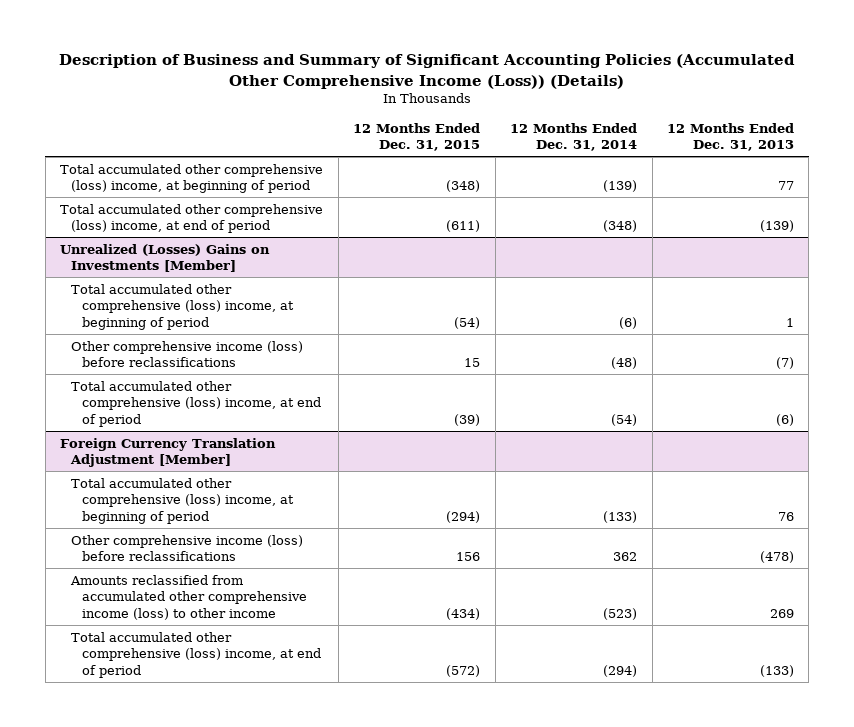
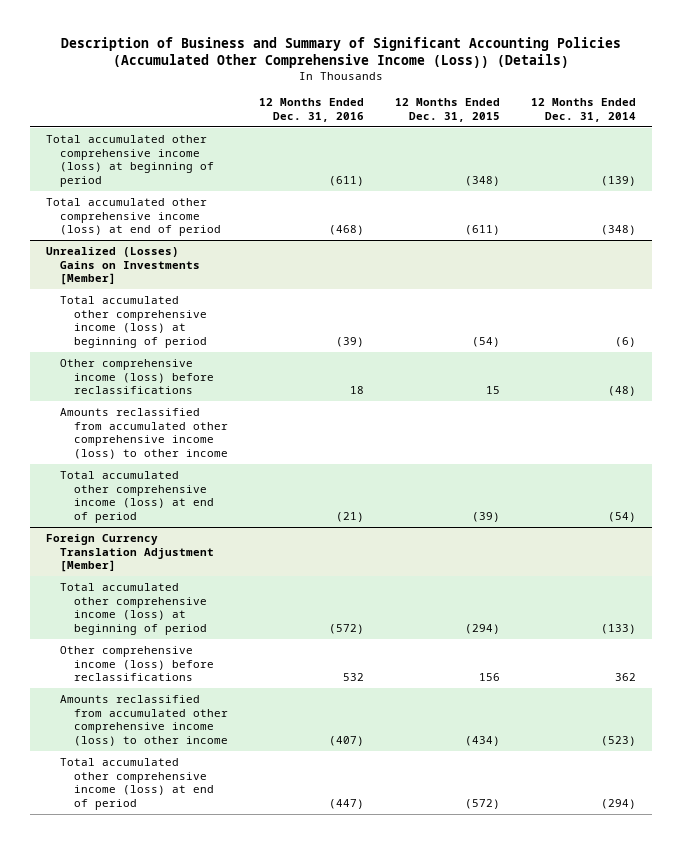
[667,122,795,152] 12 Months Ended Dec. 31, 2013 -> none
none -> [259,98,365,123] 12 Months Ended Dec. 31, 2016
[60,163,324,194] Total accumulated other comprehensive (loss) income, at beginning of period -> [45,134,214,188] Total accumulated other comprehensive income (loss) at beginning of period
[60,203,324,234] Total accumulated other comprehensive (loss) income, at end of period -> [45,197,221,237] Total accumulated other comprehensive income (loss) at end of period
[71,283,295,330] Total accumulated other comprehensive (loss) income, at beginning of period -> [59,295,208,349] Total accumulated other comprehensive income (loss) at beginning of period
none -> [59,407,229,460] Amounts reclassified from accumulated other comprehensive income (loss) to other income
[71,380,322,427] Total accumulated other comprehensive (loss) income, at end of period -> [59,470,215,524] Total accumulated other comprehensive income (loss) at end of period
[71,477,295,524] Total accumulated other comprehensive (loss) income, at beginning of period -> [59,582,208,636] Total accumulated other comprehensive income (loss) at beginning of period
[71,631,322,678] Total accumulated other comprehensive (loss) income, at end of period -> [59,757,215,811] Total accumulated other comprehensive income (loss) at end of period

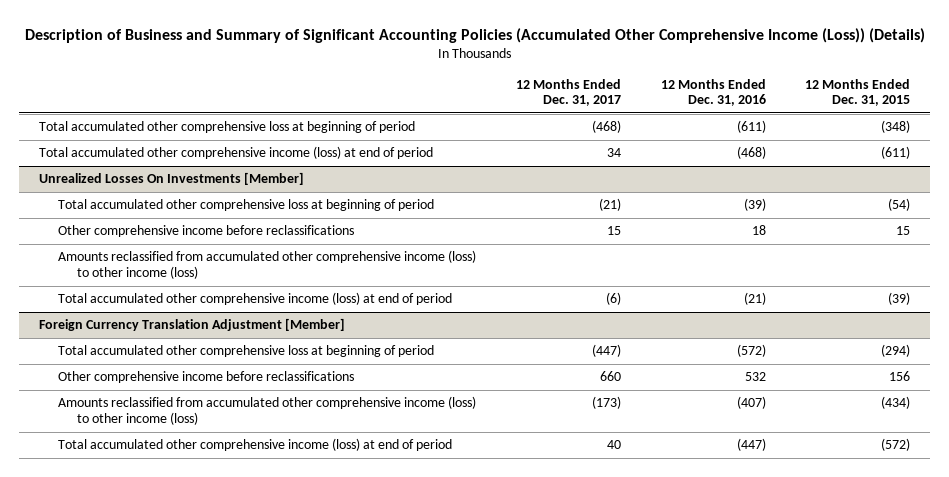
[531,98,637,123] 12 Months Ended Dec. 31, 2014 -> none
none -> [515,78,621,107] 12 Months Ended Dec. 31, 2017
[45,134,214,188] Total accumulated other comprehensive income (loss) at beginning of period -> [38,121,415,134] Total accumulated other comprehensive loss at beginning of period
[45,246,200,286] Unrealized (Losses) Gains on Investments [Member] -> [38,172,304,186] Unrealized Losses On Investments [Member]
[59,295,208,349] Total accumulated other comprehensive income (loss) at beginning of period -> [58,199,435,212] Total accumulated other comprehensive loss at beginning of period
[59,358,215,395] Other comprehensive income (loss) before reclassifications -> [58,225,355,238] Other comprehensive income before reclassifications
[59,407,229,460] Amounts reclassified from accumulated other comprehensive income (loss) to other income -> [58,250,477,279] Amounts reclassified from accumulated other comprehensive income (loss) to other income (loss)
[59,582,208,636] Total accumulated other comprehensive income (loss) at beginning of period -> [58,345,435,358] Total accumulated other comprehensive loss at beginning of period
[59,645,215,682] Other comprehensive income (loss) before reclassifications -> [58,371,355,384] Other comprehensive income before reclassifications
[59,694,229,747] Amounts reclassified from accumulated other comprehensive income (loss) to other income -> [58,396,477,425] Amounts reclassified from accumulated other comprehensive income (loss) to other income (loss)

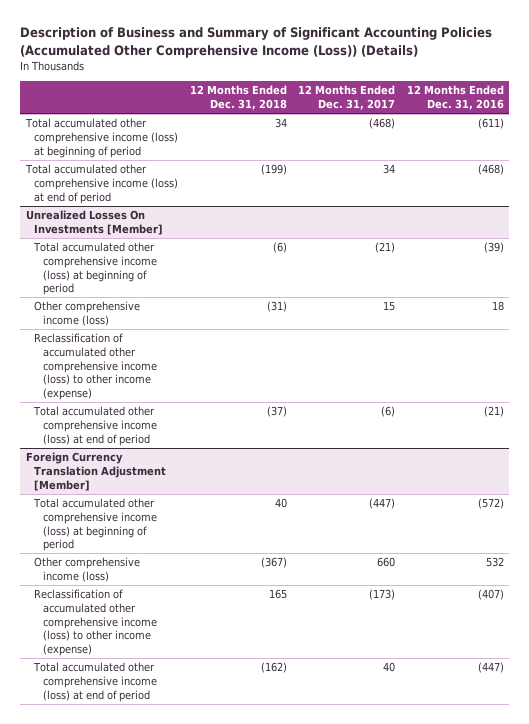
[805,78,911,107] 12 Months Ended Dec. 31, 2015 -> none
none -> [189,85,287,110] 12 Months Ended Dec. 31, 2018
[38,121,415,134] Total accumulated other comprehensive loss at beginning of period -> [24,118,179,158] Total accumulated other comprehensive income (loss) at beginning of period
[58,199,435,212] Total accumulated other comprehensive loss at beginning of period -> [33,242,158,296] Total accumulated other comprehensive income (loss) at beginning of period
[58,225,355,238] Other comprehensive income before reclassifications -> [34,301,141,326] Other comprehensive income (loss)
[58,250,477,279] Amounts reclassified from accumulated other comprehensive income (loss) to other income (loss) -> [34,333,158,400] Reclassification of accumulated other comprehensive income (loss) to other income (expense)
[58,345,435,358] Total accumulated other comprehensive loss at beginning of period -> [33,498,158,552] Total accumulated other comprehensive income (loss) at beginning of period
[58,371,355,384] Other comprehensive income before reclassifications -> [34,557,141,582] Other comprehensive income (loss)
[58,396,477,425] Amounts reclassified from accumulated other comprehensive income (loss) to other income (loss) -> [34,589,158,656] Reclassification of accumulated other comprehensive income (loss) to other income (expense)

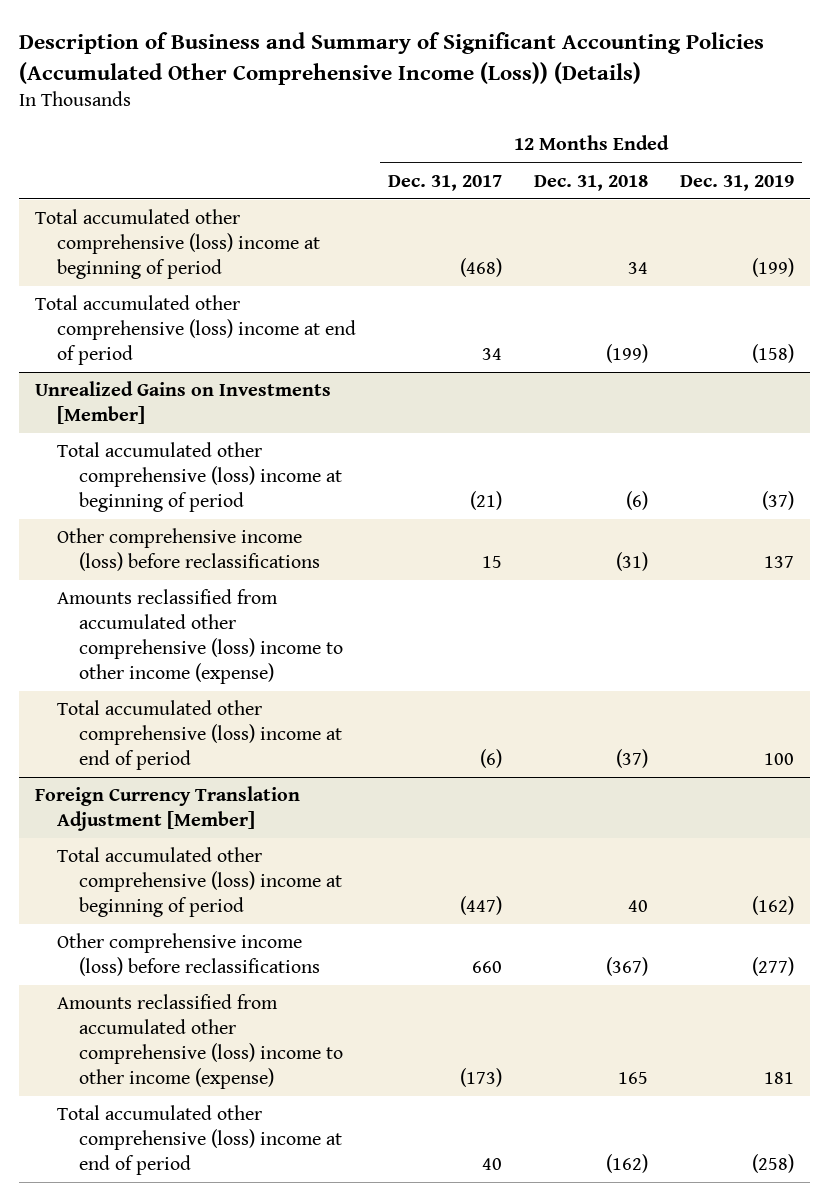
[406,85,504,110] 12 Months Ended Dec. 31, 2016 -> none
none -> [680,174,795,191] Dec. 31, 2019
[24,118,179,158] Total accumulated other comprehensive income (loss) at beginning of period -> [34,209,320,279] Total accumulated other comprehensive (loss) income at beginning of period
[24,164,179,204] Total accumulated other comprehensive income (loss) at end of period -> [34,295,356,365] Total accumulated other comprehensive (loss) income at end of period
[25,210,164,235] Unrealized Losses On Investments [Member] -> [34,381,331,425] Unrealized Gains on Investments [Member]
[33,242,158,296] Total accumulated other comprehensive income (loss) at beginning of period -> [56,442,342,512] Total accumulated other comprehensive (loss) income at beginning of period
[34,301,141,326] Other comprehensive income (loss) -> [56,528,320,572] Other comprehensive income (loss) before reclassifications
[34,333,158,400] Reclassification of accumulated other comprehensive income (loss) to other income (expense) -> [56,589,343,684] Amounts reclassified from accumulated other comprehensive (loss) income to other income (expense)
[33,406,158,446] Total accumulated other comprehensive income (loss) at end of period -> [56,700,342,770] Total accumulated other comprehensive (loss) income at end of period
[33,498,158,552] Total accumulated other comprehensive income (loss) at beginning of period -> [56,847,342,917] Total accumulated other comprehensive (loss) income at beginning of period
[34,557,141,582] Other comprehensive income (loss) -> [56,933,320,977] Other comprehensive income (loss) before reclassifications
[34,589,158,656] Reclassification of accumulated other comprehensive income (loss) to other income (expense) -> [56,994,343,1089] Amounts reclassified from accumulated other comprehensive (loss) income to other income (expense)
[33,662,158,702] Total accumulated other comprehensive income (loss) at end of period -> [56,1105,342,1175] Total accumulated other comprehensive (loss) income at end of period

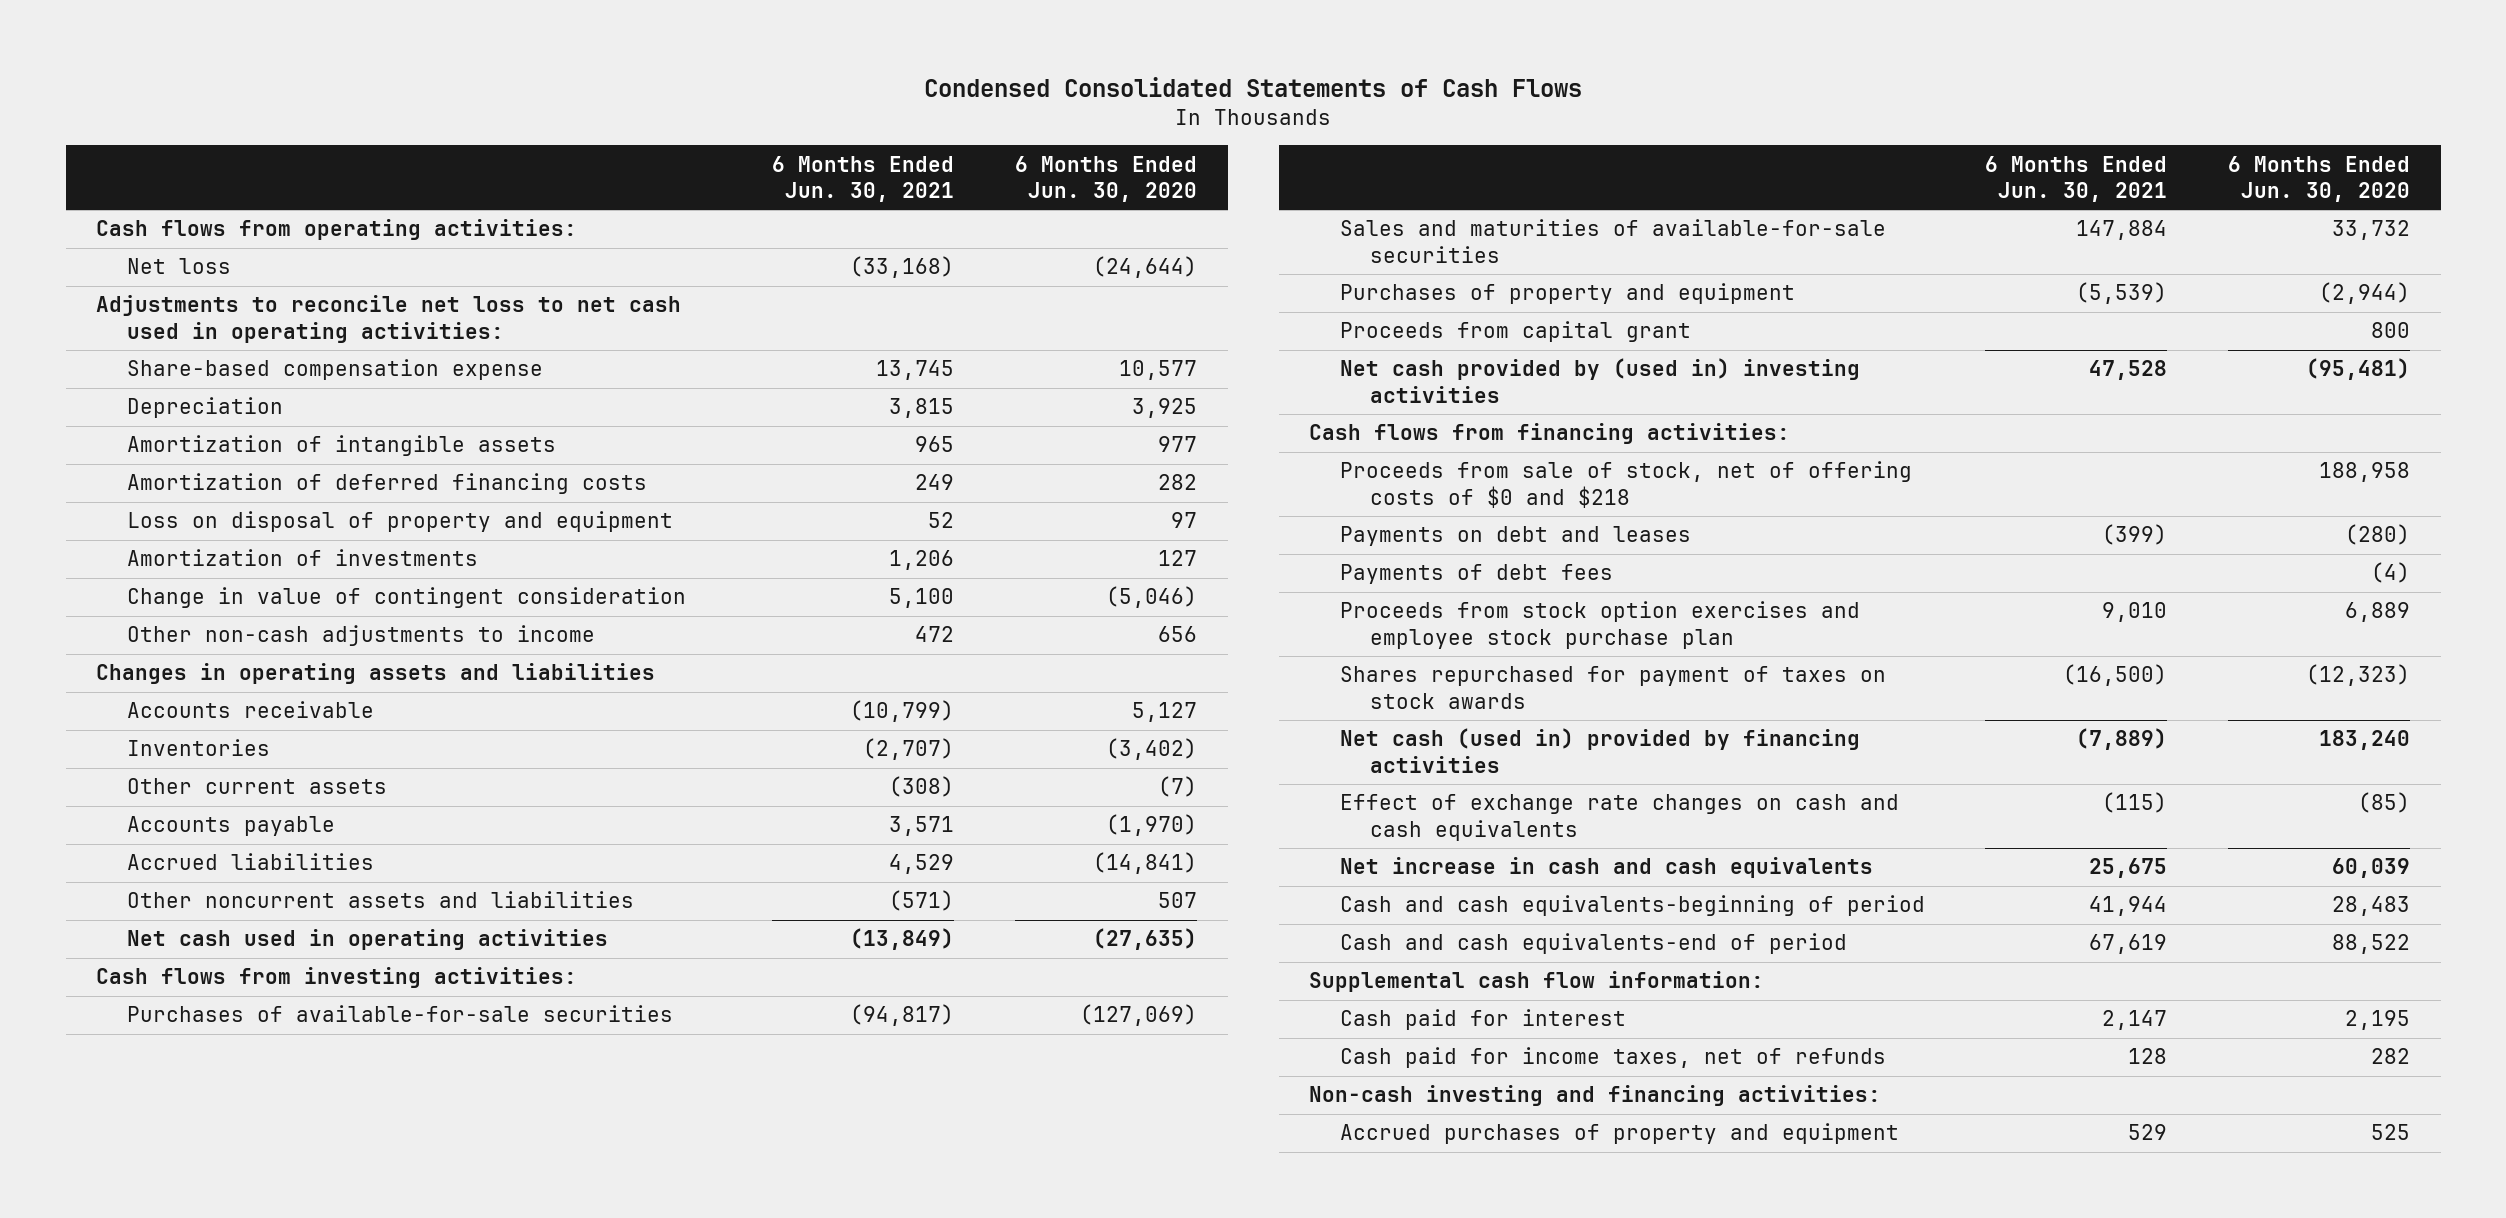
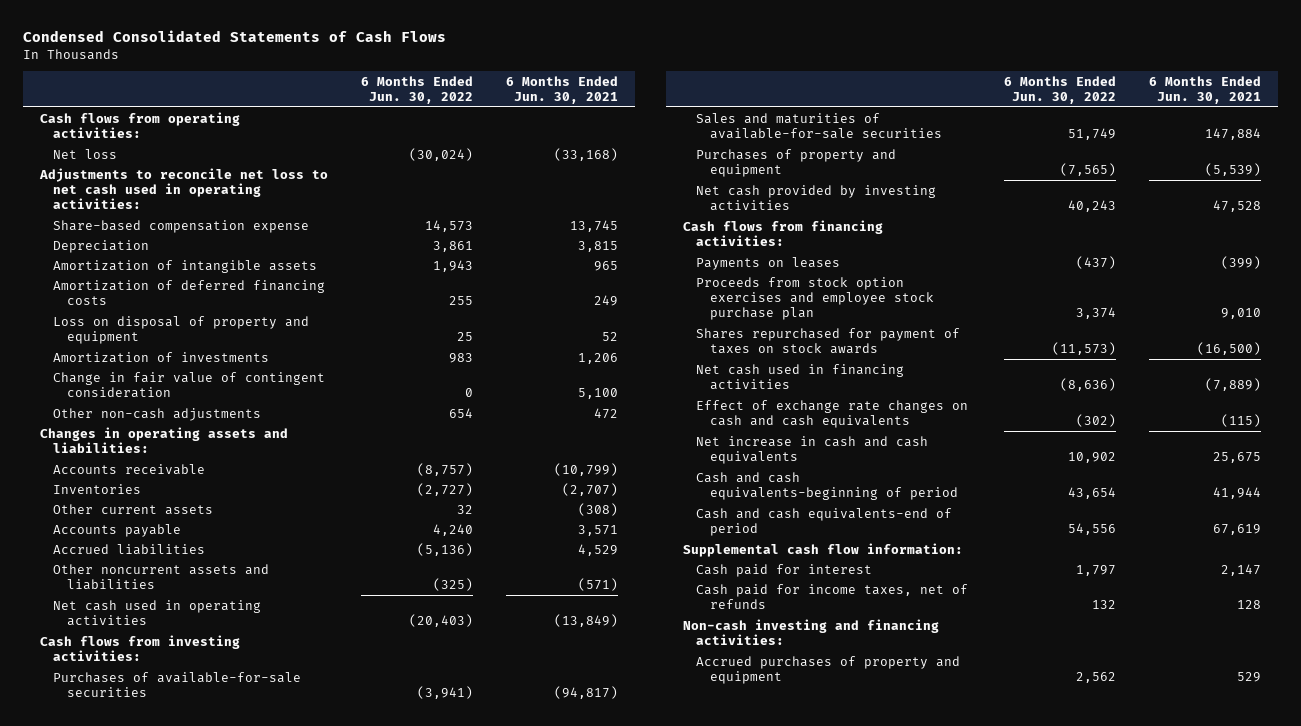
[1015,155,1198,202] 6 Months Ended Jun. 30, 2020 -> none
none -> [361,75,474,105] 6 Months Ended Jun. 30, 2022
[126,587,686,609] Change in value of contingent consideration -> [53,371,326,398] Change in fair value of contingent consideration
[126,625,595,647] Other non-cash adjustments to income -> [53,407,262,421] Other non-cash adjustments
[96,663,656,685] Changes in operating assets and liabilities -> [39,426,288,453] Changes in operating assets and liabilities:
[1339,321,1691,343] Proceeds from capital grant -> none
[1339,358,1860,403] Net cash provided by (used in) investing activities -> [696,184,937,211] Net cash provided by investing activities
[1339,461,1912,508] Proceeds from sale of stock, net of offering costs of $0 and $218 -> none
[1339,564,1613,585] Payments of debt fees -> none
[1339,526,1691,547] Payments on debt and leases -> [696,256,841,270] Payments on leases
[1339,728,1860,773] Net cash (used in) provided by financing activities -> [696,363,905,390] Net cash used in financing activities

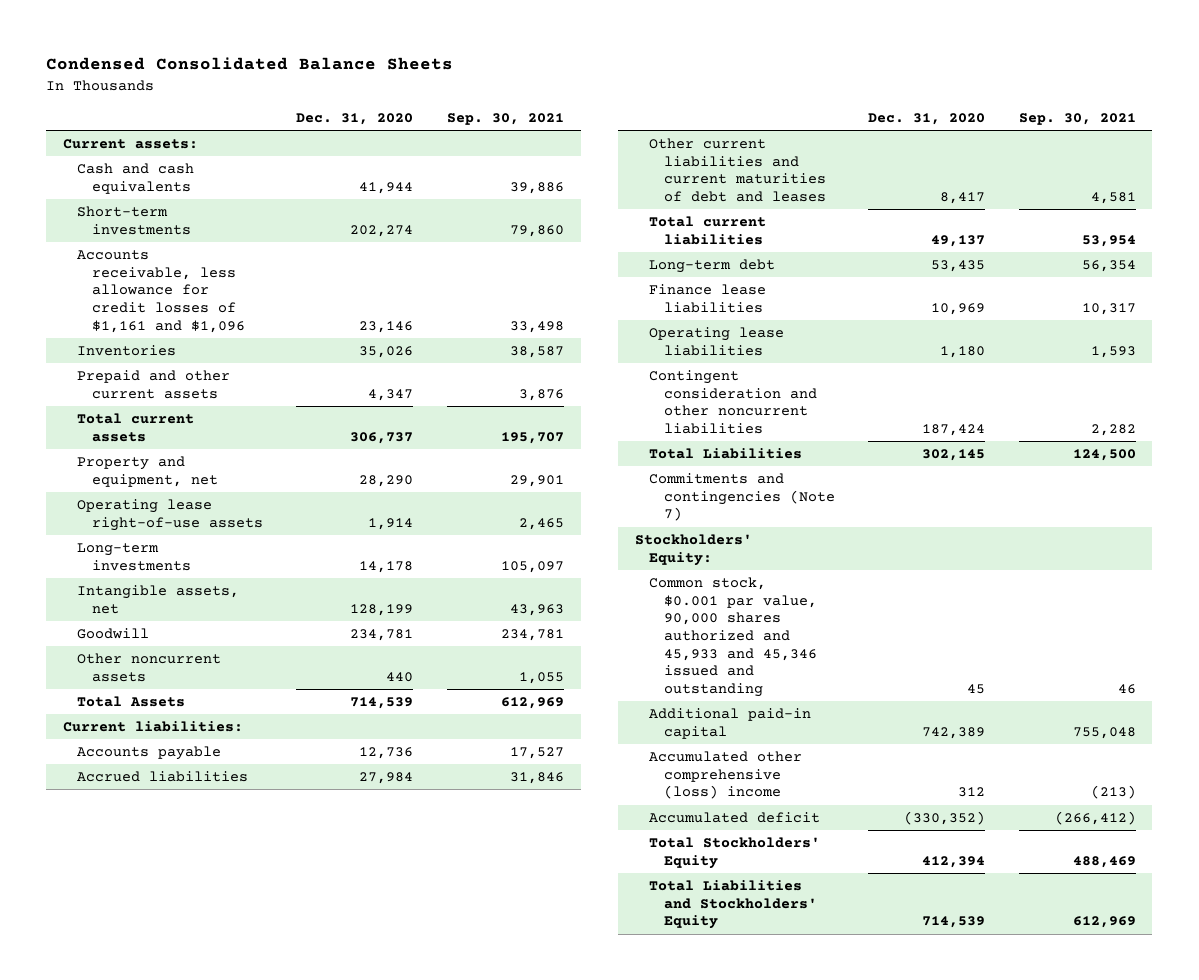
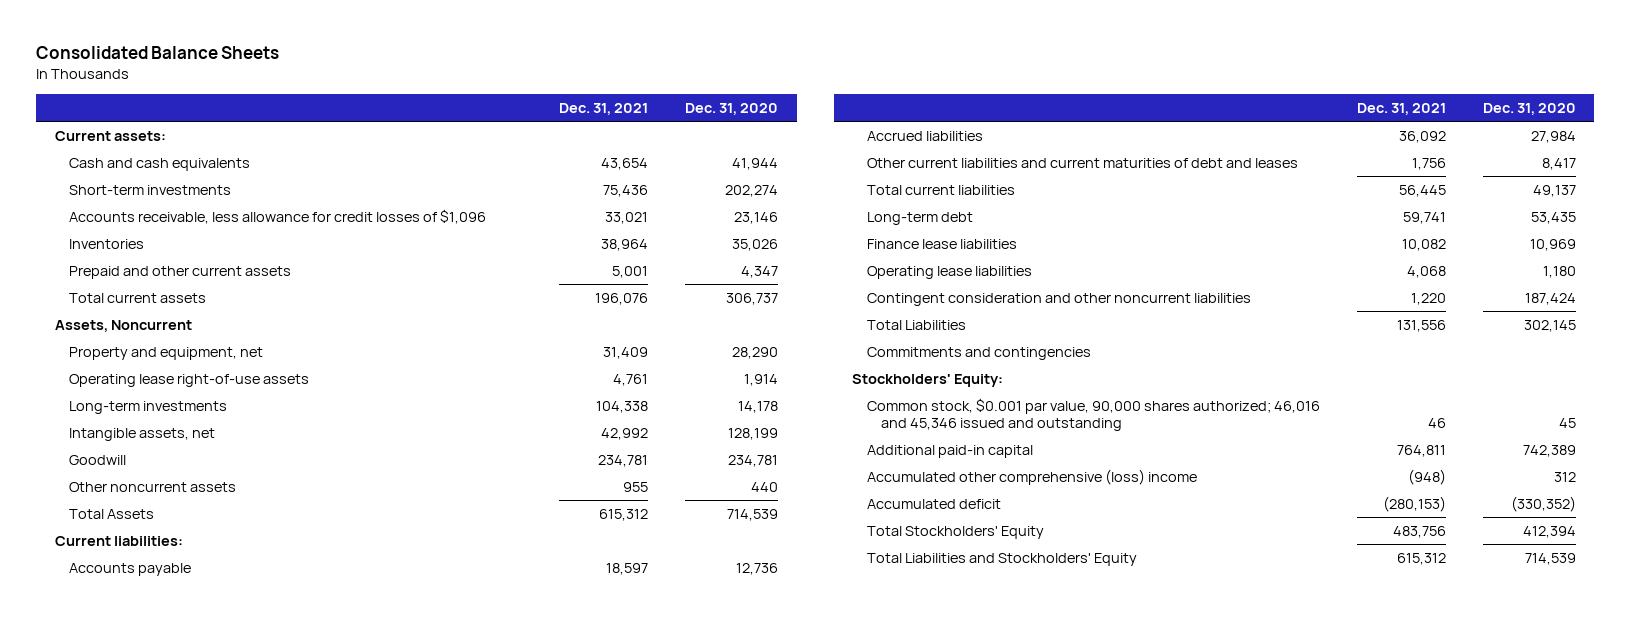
[46,57,454,71] Condensed Consolidated Balance Sheets -> [36,46,280,60] Consolidated Balance Sheets
[446,112,564,125] Sep. 30, 2021 -> none
none -> [559,102,649,115] Dec. 31, 2021
[77,250,245,333] Accounts receivable, less allowance for credit losses of $1,161 and $1,096 -> [69,209,487,225] Accounts receivable, less allowance for credit losses of $1,096
none -> [54,320,192,333] Assets, Noncurrent
[649,473,835,522] Commitments and contingencies (Note 7) -> [866,347,1091,361] Commitments and contingencies
[649,577,817,697] Common stock, $0.001 par value, 90,000 shares authorized and 45,933 and 45,346 issued and outstanding -> [866,398,1320,431] Common stock, $0.001 par value, 90,000 shares authorized; 46,016 and 45,346 issued and outstanding

